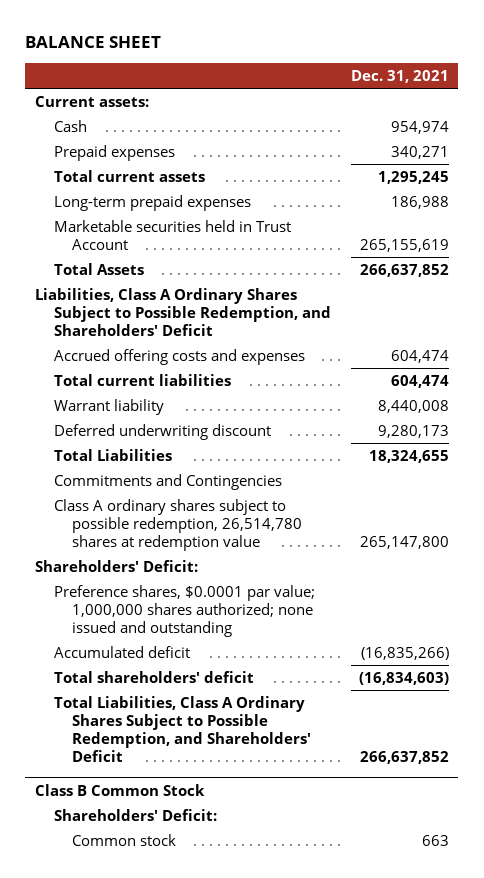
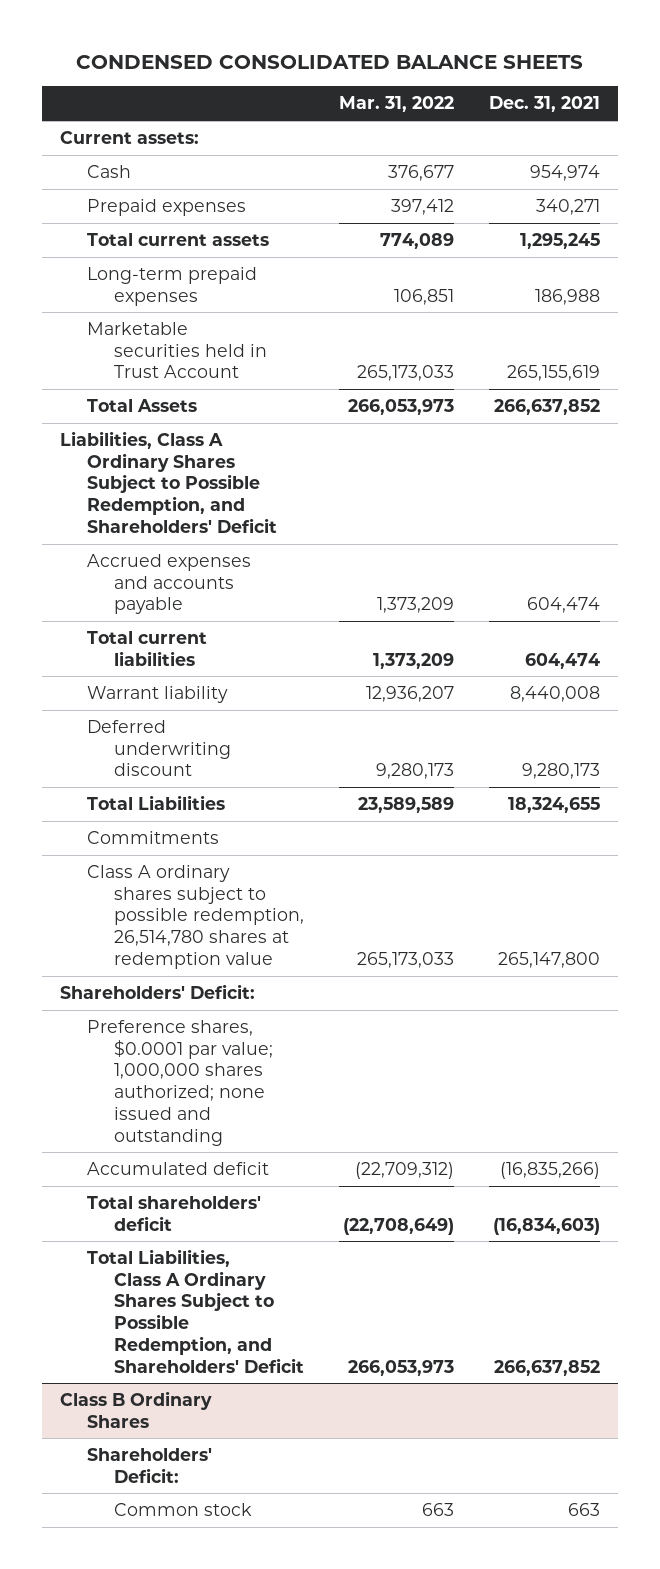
[25,36,162,49] BALANCE SHEET -> [75,54,583,69] CONDENSED CONSOLIDATED BALANCE SHEETS
none -> [339,96,455,113] Mar. 31, 2022
[53,348,305,365] Accrued offering costs and expenses -> [86,553,251,615] Accrued expenses and accounts payable
[53,473,282,490] Commitments and Contingencies -> [86,830,219,844] Commitments
[35,783,206,796] Class B Common Stock -> [59,1390,212,1428] Class B Ordinary Shares

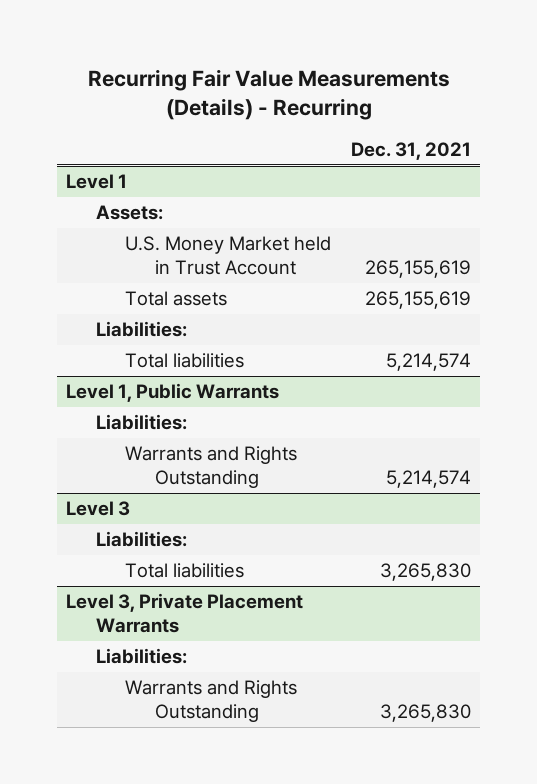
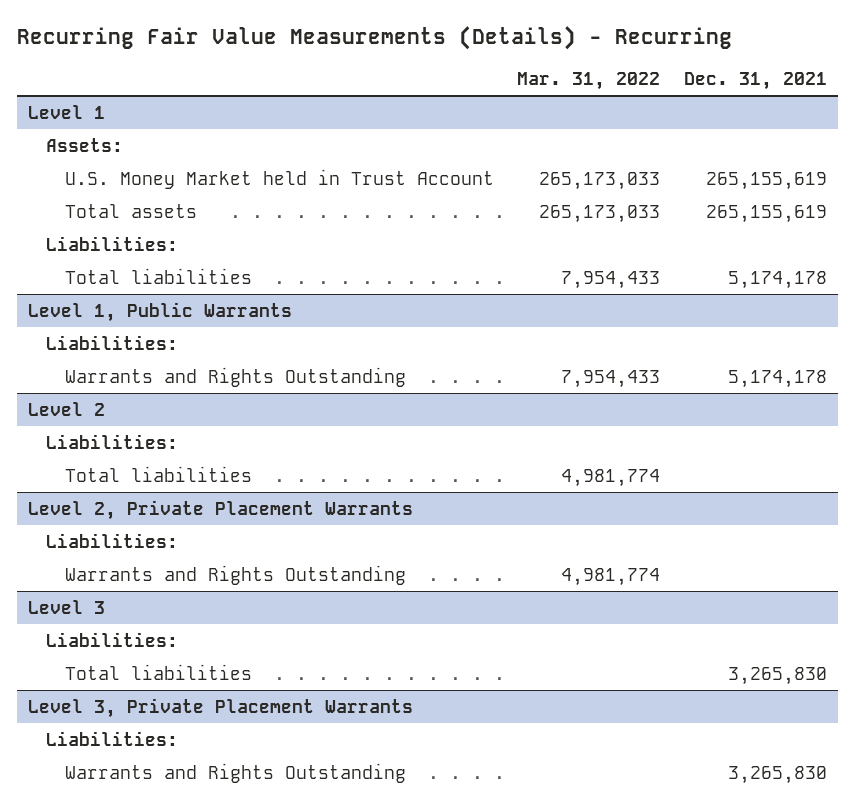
none -> [517,71,661,90] Mar. 31, 2022
[385,353,471,372] 5,214,574 -> [727,270,827,289] 5,174,178
[385,470,471,489] 5,214,574 -> [727,369,827,388] 5,174,178
none -> [28,401,106,416] Level 2
none -> [46,433,179,449] Liabilities:
none -> [64,465,252,482] Total liabilities
none -> [28,499,414,520] Level 2, Private Placement Warrants
none -> [46,532,179,548] Liabilities:
none -> [64,564,406,585] Warrants and Rights Outstanding

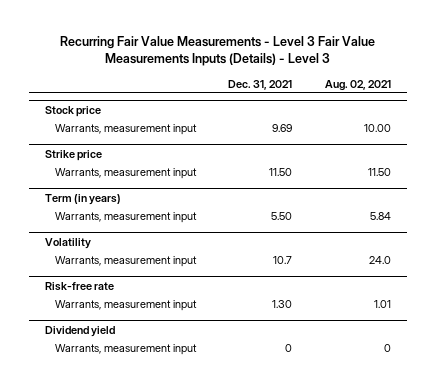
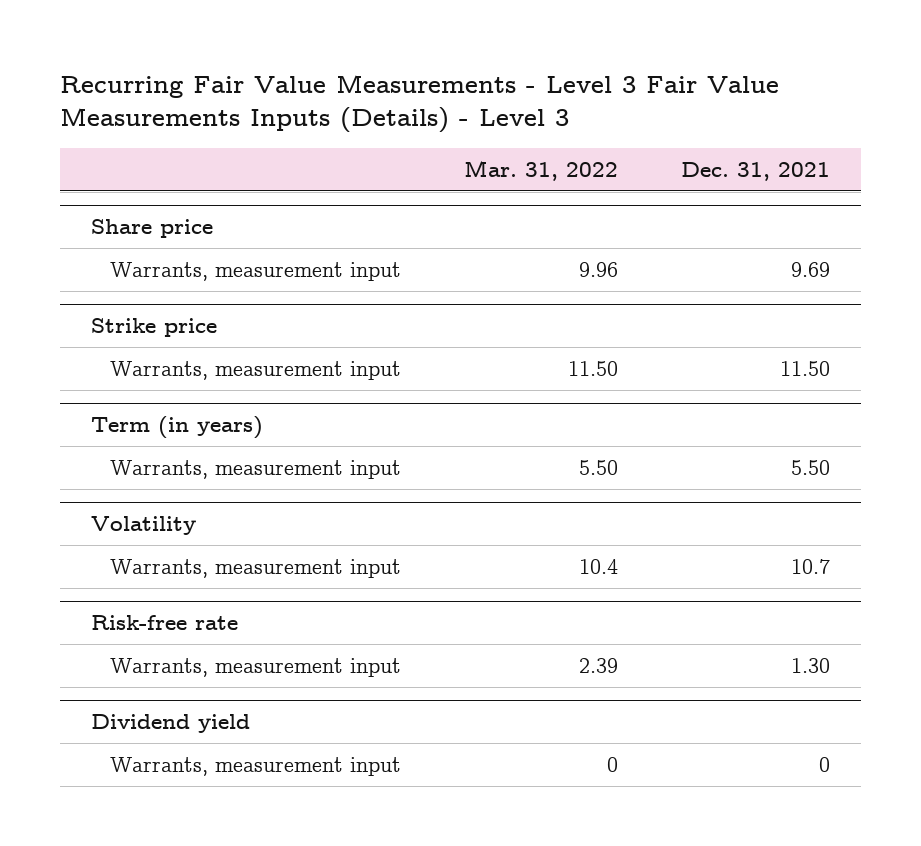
[324,79,391,91] Aug. 02, 2021 -> none
none -> [463,159,618,181] Mar. 31, 2022
[45,106,102,118] Stock price -> [91,219,214,239] Share price

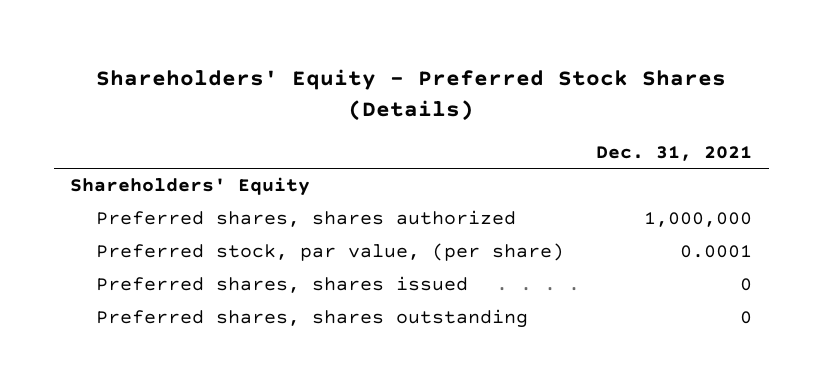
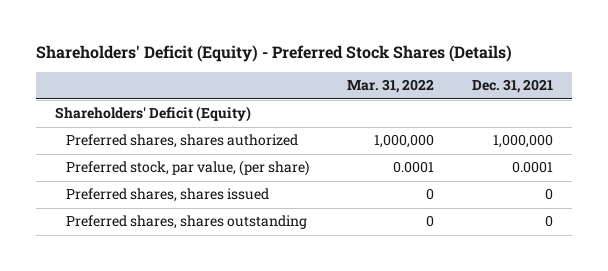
[96,68,727,121] Shareholders' Equity - Preferred Stock Shares (Details) -> [36,44,513,62] Shareholders' Deficit (Equity) - Preferred Stock Shares (Details)
none -> [346,79,434,94] Mar. 31, 2022
[70,177,311,197] Shareholders' Equity -> [55,106,252,123] Shareholders' Deficit (Equity)

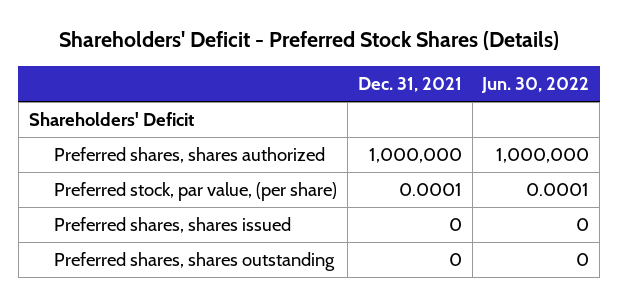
[36,44,513,62] Shareholders' Deficit (Equity) - Preferred Stock Shares (Details) -> [59,31,560,51] Shareholders' Deficit - Preferred Stock Shares (Details)
[346,79,434,94] Mar. 31, 2022 -> none
none -> [481,77,590,94] Jun. 30, 2022
[55,106,252,123] Shareholders' Deficit (Equity) -> [28,112,194,127] Shareholders' Deficit

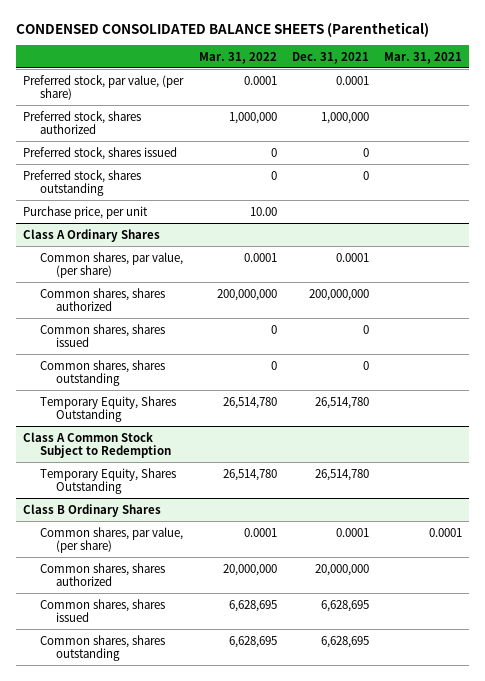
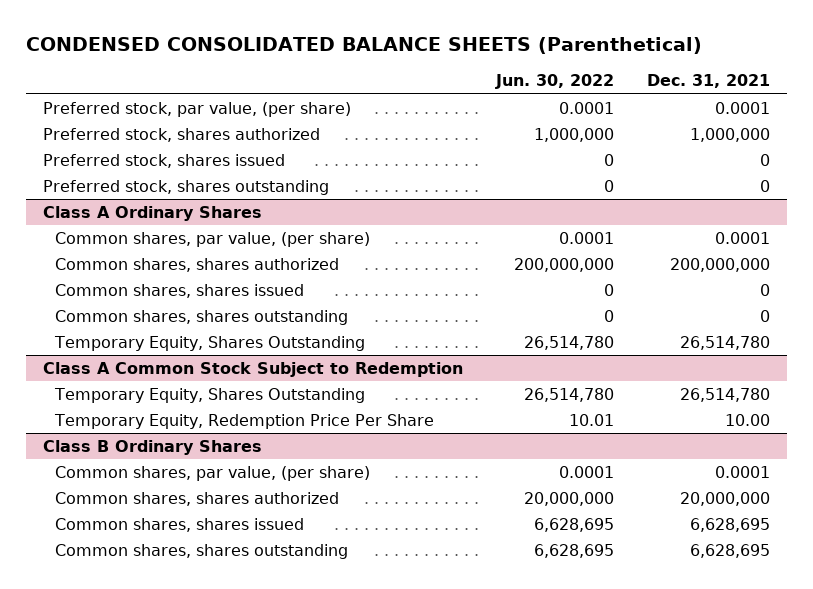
[198,51,277,64] Mar. 31, 2022 -> none
[383,51,462,64] Mar. 31, 2021 -> none
none -> [495,74,615,90] Jun. 30, 2022
[23,205,149,219] Purchase price, per unit -> none
none -> [54,414,435,430] Temporary Equity, Redemption Price Per Share

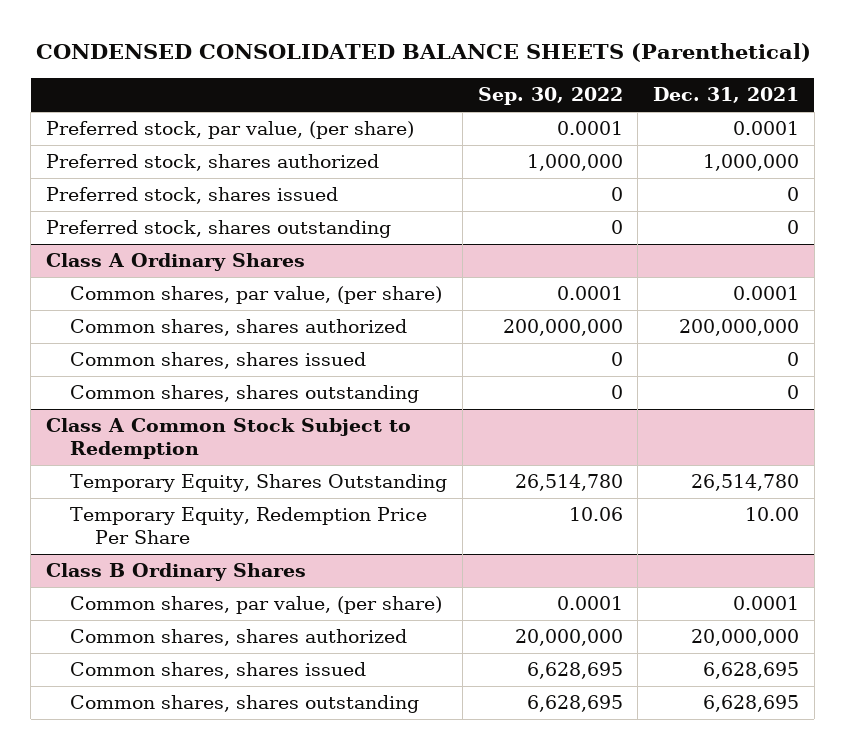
[495,74,615,90] Jun. 30, 2022 -> none
none -> [477,87,623,106] Sep. 30, 2022
[54,336,366,352] Temporary Equity, Shares Outstanding -> none

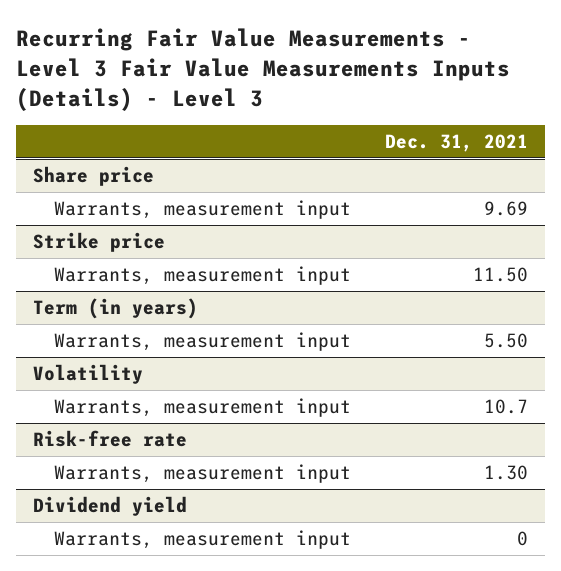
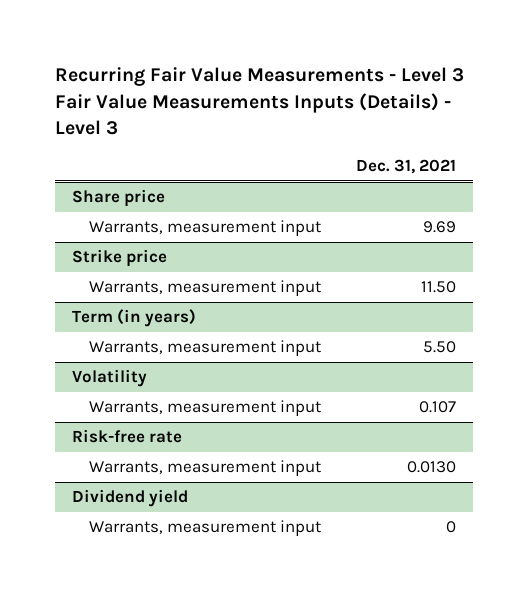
[483,399,528,415] 10.7 -> [418,401,456,414] 0.107
[483,465,528,481] 1.30 -> [406,461,456,474] 0.0130

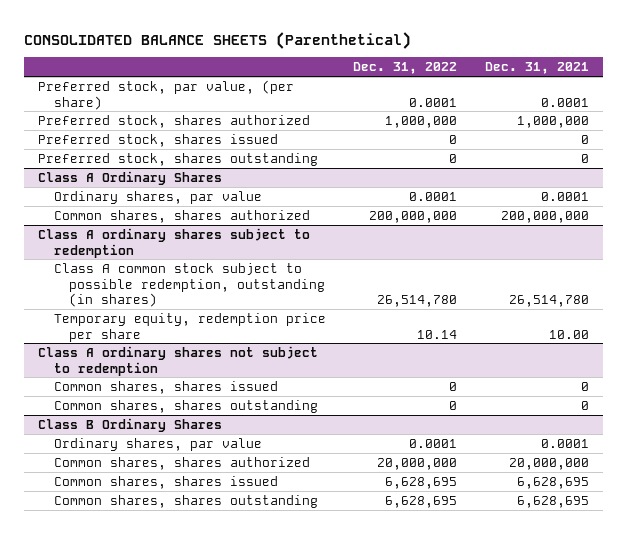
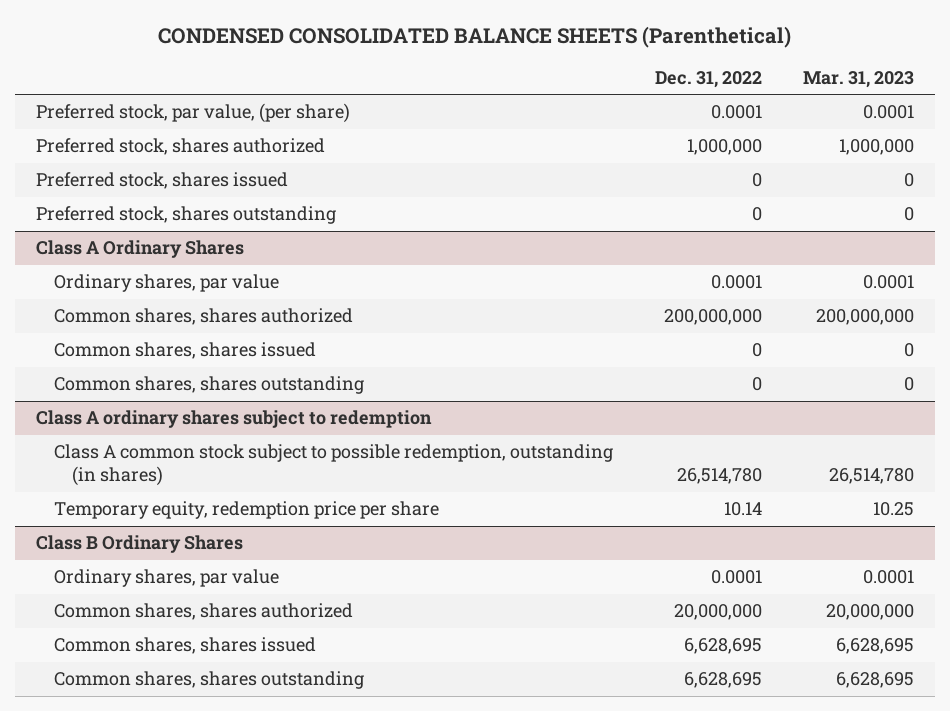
[24,31,412,49] CONSOLIDATED BALANCE SHEETS (Parenthetical) -> [157,25,791,48] CONDENSED CONSOLIDATED BALANCE SHEETS (Parenthetical)
[485,62,590,75] Dec. 31, 2021 -> none
none -> [803,70,915,88] Mar. 31, 2023
none -> [54,342,317,360] Common shares, shares issued
none -> [54,376,365,395] Common shares, shares outstanding
[38,345,319,376] Class A ordinary shares not subject to redemption -> none
[53,380,278,394] Common shares, shares issued -> none
[53,399,318,413] Common shares, shares outstanding -> none

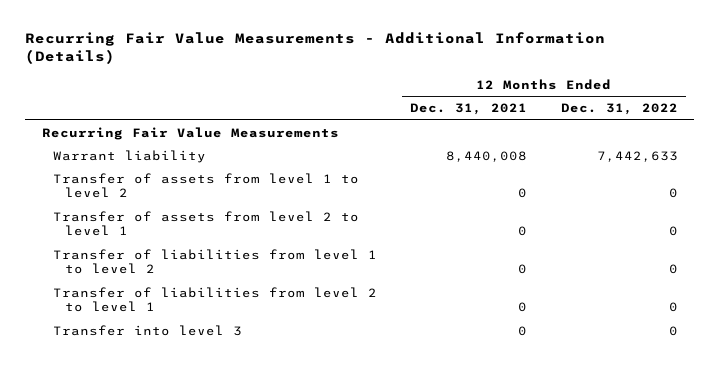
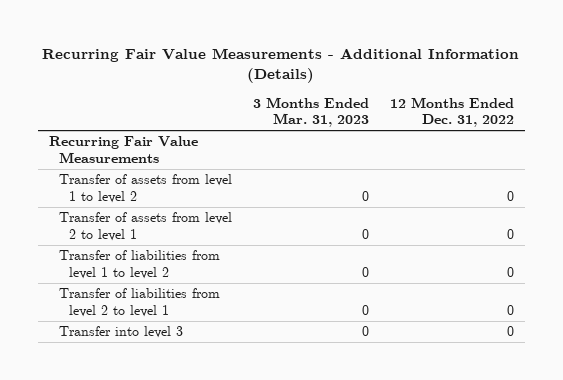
[410,103,528,116] Dec. 31, 2021 -> none
none -> [253,96,370,128] 3 Months Ended Mar. 31, 2023
[53,149,207,163] Warrant liability -> none

